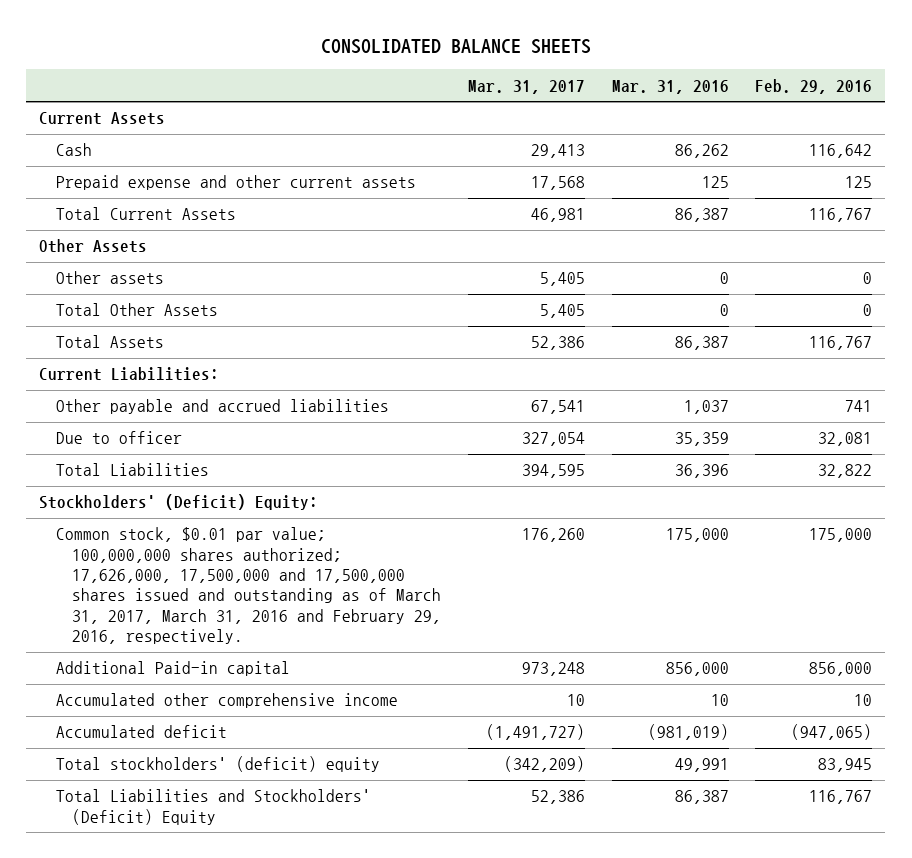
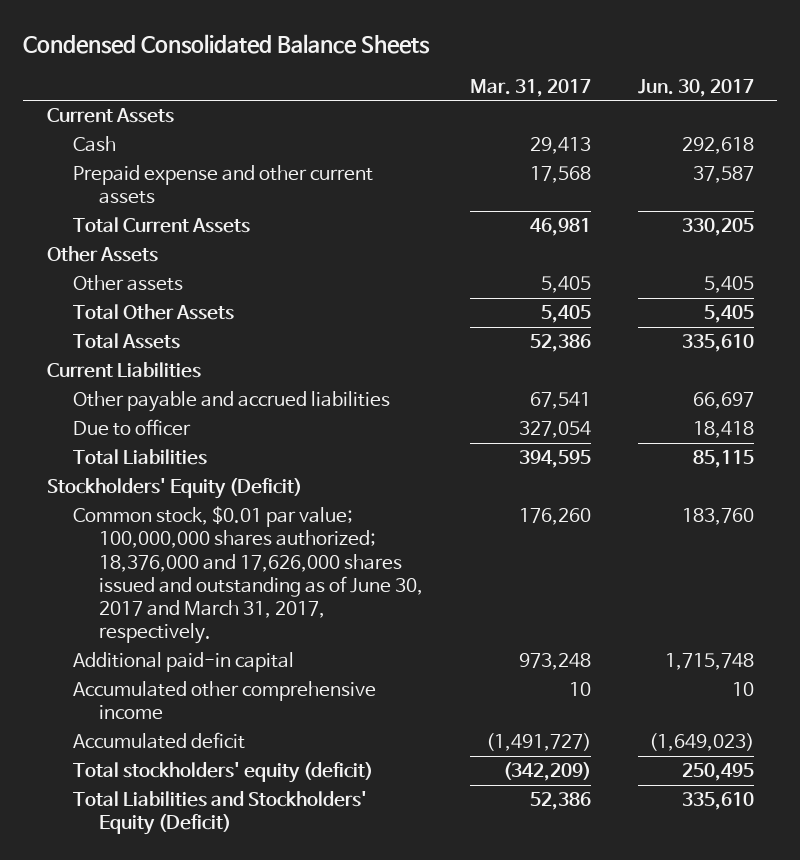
[320,39,591,55] CONSOLIDATED BALANCE SHEETS -> [23,34,431,55] Condensed Consolidated Balance Sheets
[611,79,729,94] Mar. 31, 2016 -> none
[755,78,873,94] Feb. 29, 2016 -> none
none -> [637,78,754,97] Jun. 30, 2017
[39,367,220,382] Current Liabilities: -> [46,362,201,379] Current Liabilities
[39,494,319,511] Stockholders' (Deficit) Equity: -> [46,478,302,500] Stockholders' Equity (Deficit)
[55,527,442,645] Common stock, $0.01 par value; 100,000,000 shares authorized; 17,626,000, 17,500,000 and 17,500,000 shares issued and outstanding as of March 31, 2017, March 31, 2016 and February 29, 2016, respectively. -> [72,506,424,645] Common stock, $0.01 par value; 100,000,000 shares authorized; 18,376,000 and 17,626,000 shares issued and outstanding as of June 30, 2017 and March 31, 2017, respectively.
[55,661,290,677] Additional Paid-in capital -> [72,652,294,673] Additional paid-in capital
[55,756,380,773] Total stockholders' (deficit) equity -> [72,762,373,784] Total stockholders' equity (deficit)
[55,789,371,825] Total Liabilities and Stockholders' (Deficit) Equity -> [72,791,367,836] Total Liabilities and Stockholders' Equity (Deficit)

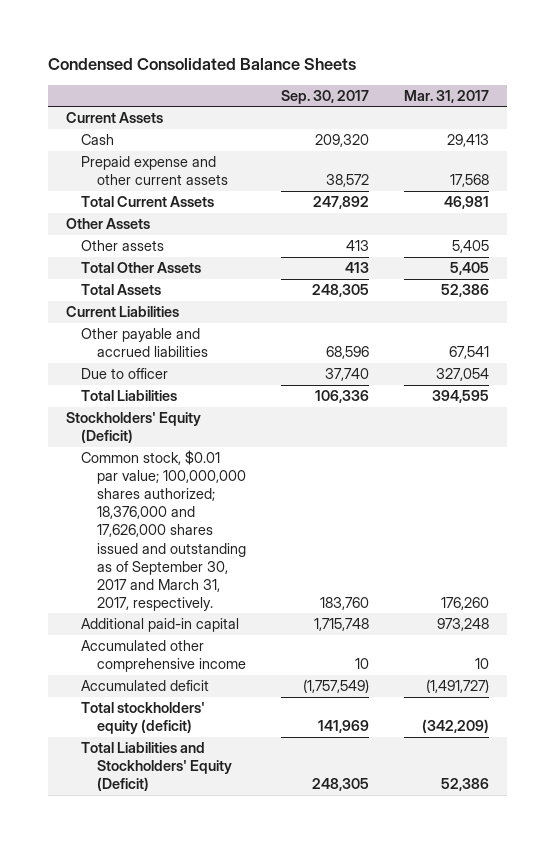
[637,78,754,97] Jun. 30, 2017 -> none
none -> [281,89,370,104] Sep. 30, 2017
[72,506,424,645] Common stock, $0.01 par value; 100,000,000 shares authorized; 18,376,000 and 17,626,000 shares issued and outstanding as of June 30, 2017 and March 31, 2017, respectively. -> [81,450,246,611] Common stock, $0.01 par value; 100,000,000 shares authorized; 18,376,000 and 17,626,000 shares issued and outstanding as of September 30, 2017 and March 31, 2017, respectively.

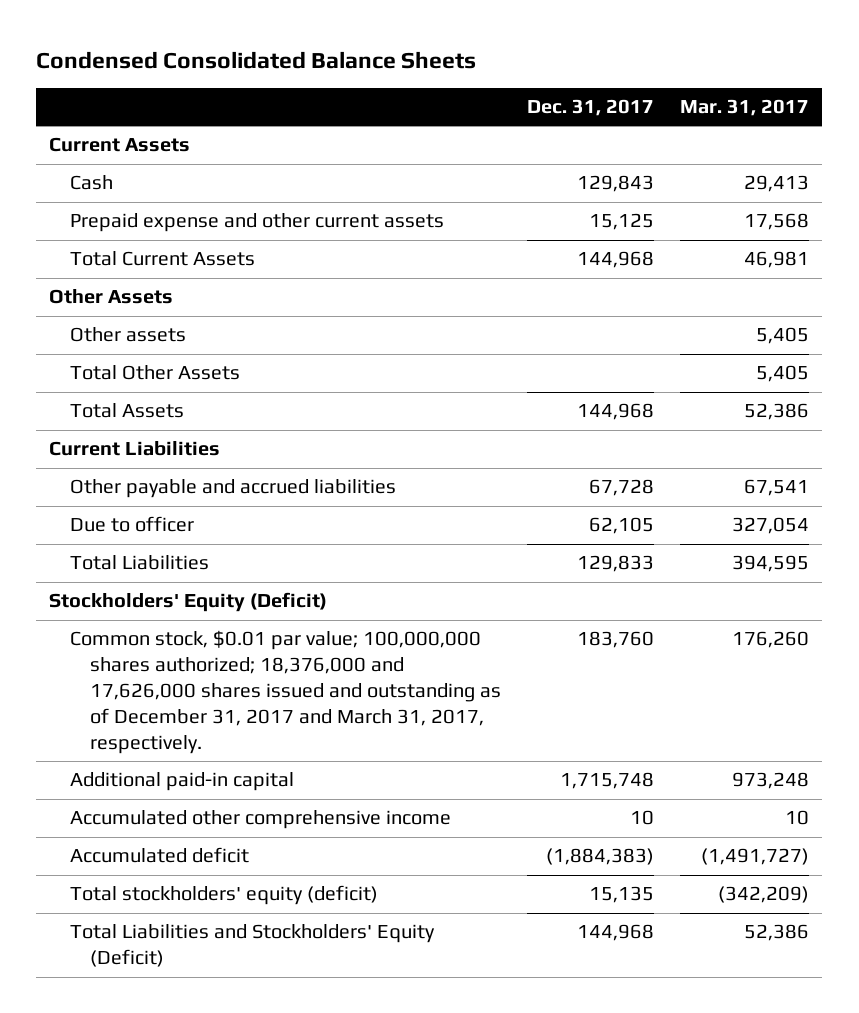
[281,89,370,104] Sep. 30, 2017 -> none
none -> [527,99,655,117] Dec. 31, 2017
[81,450,246,611] Common stock, $0.01 par value; 100,000,000 shares authorized; 18,376,000 and 17,626,000 shares issued and outstanding as of September 30, 2017 and March 31, 2017, respectively. -> [69,630,502,755] Common stock, $0.01 par value; 100,000,000 shares authorized; 18,376,000 and 17,626,000 shares issued and outstanding as of December 31, 2017 and March 31, 2017, respectively.

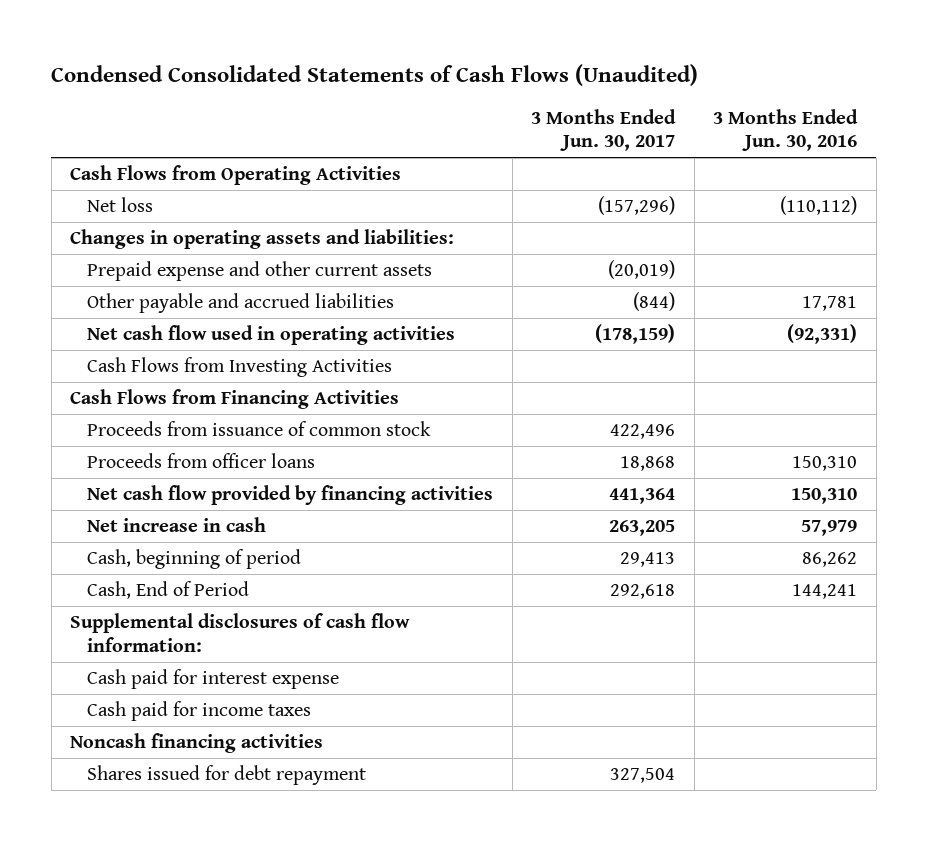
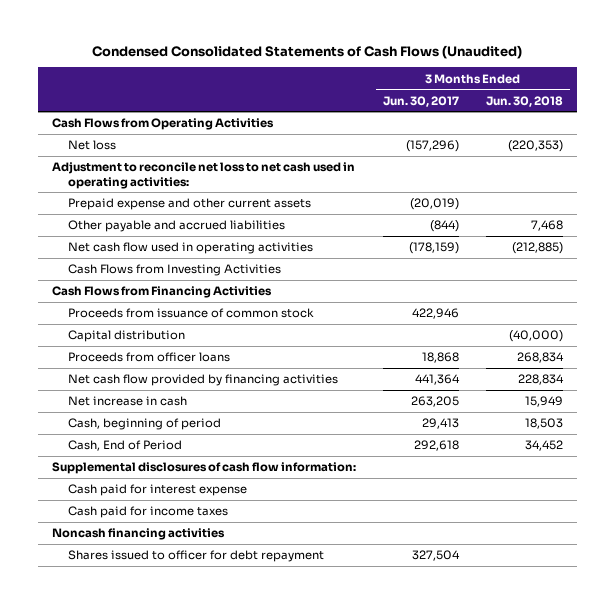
[713,108,859,152] 3 Months Ended Jun. 30, 2016 -> none
none -> [486,95,564,107] Jun. 30, 2018
[70,229,455,250] Changes in operating assets and liabilities: -> none
none -> [51,162,355,189] Adjustment to reconcile net loss to net cash used in operating activities:
[610,424,676,440] 422,496 -> [411,308,459,320] 422,946
none -> [67,330,185,343] Capital distribution
[87,765,367,786] Shares issued for debt repayment -> [67,550,324,563] Shares issued to officer for debt repayment

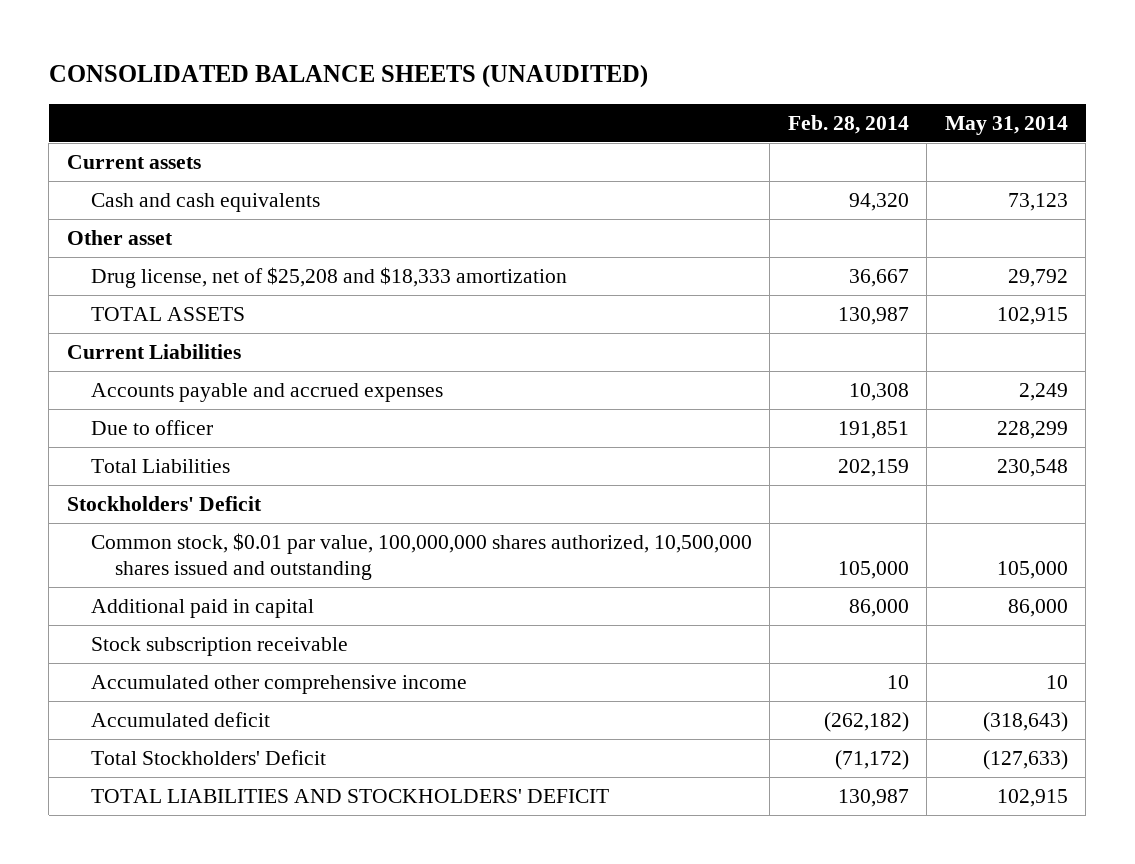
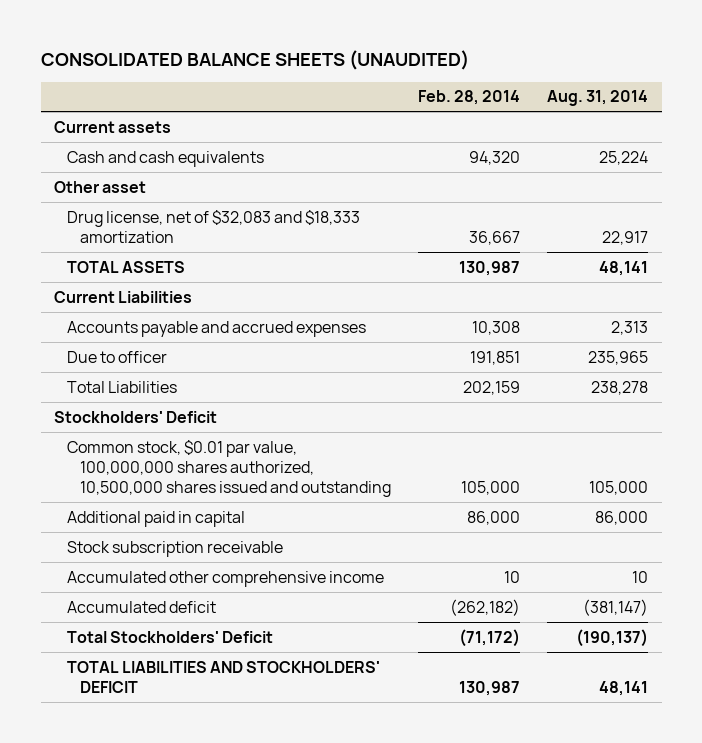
[944,115,1068,135] May 31, 2014 -> none
none -> [547,90,649,107] Aug. 31, 2014
[90,266,567,288] Drug license, net of $25,208 and $18,333 amortization -> [66,209,360,243] Drug license, net of $32,083 and $18,333 amortization

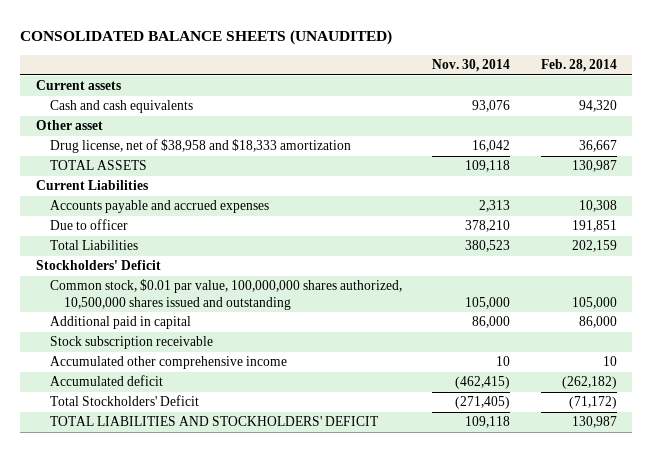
[547,90,649,107] Aug. 31, 2014 -> none
none -> [432,58,511,72] Nov. 30, 2014
[66,209,360,243] Drug license, net of $32,083 and $18,333 amortization -> [50,139,352,154] Drug license, net of $38,958 and $18,333 amortization

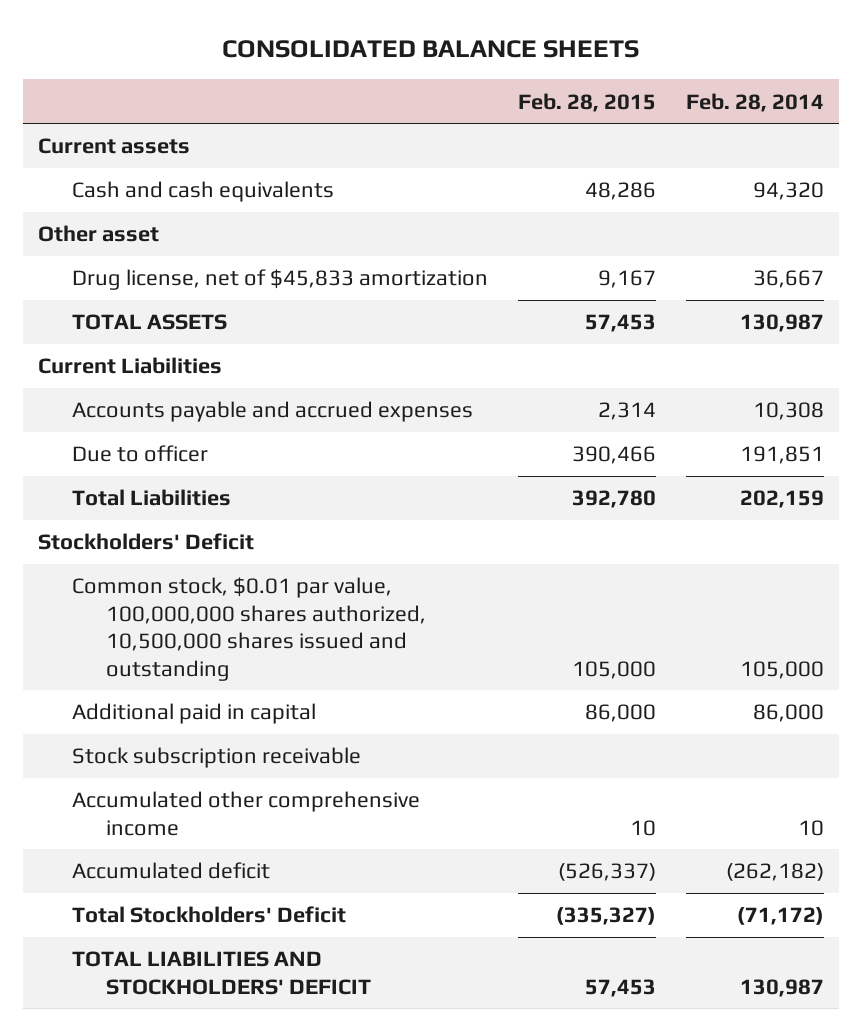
[20,30,393,46] CONSOLIDATED BALANCE SHEETS (UNAUDITED) -> [221,40,639,59] CONSOLIDATED BALANCE SHEETS
[432,58,511,72] Nov. 30, 2014 -> none
none -> [517,92,656,112] Feb. 28, 2015
[50,139,352,154] Drug license, net of $38,958 and $18,333 amortization -> [72,269,489,291] Drug license, net of $45,833 amortization

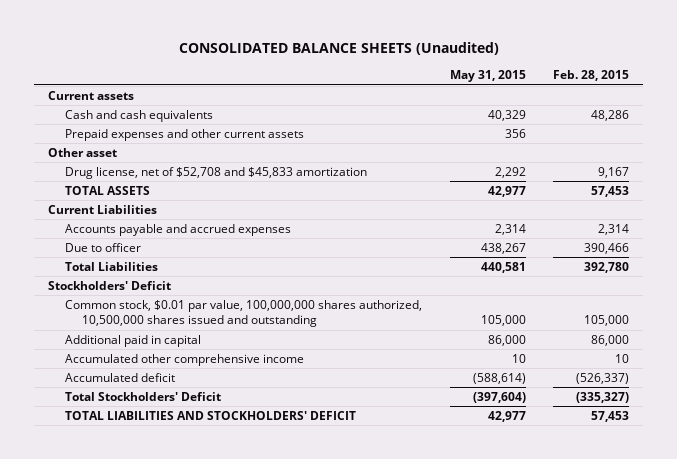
[221,40,639,59] CONSOLIDATED BALANCE SHEETS -> [178,42,499,56] CONSOLIDATED BALANCE SHEETS (Unaudited)
[685,92,824,112] Feb. 28, 2014 -> none
none -> [449,70,526,83] May 31, 2015
none -> [65,128,305,141] Prepaid expenses and other current assets
[72,269,489,291] Drug license, net of $45,833 amortization -> [65,166,368,179] Drug license, net of $52,708 and $45,833 amortization
[72,747,362,769] Stock subscription receivable -> none

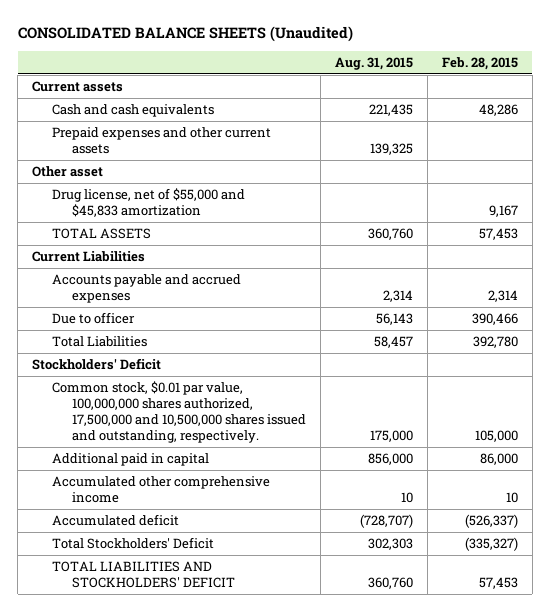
[449,70,526,83] May 31, 2015 -> none
none -> [334,56,413,70] Aug. 31, 2015
[65,166,368,179] Drug license, net of $52,708 and $45,833 amortization -> [52,188,246,218] Drug license, net of $55,000 and $45,833 amortization
[65,299,423,328] Common stock, $0.01 par value, 100,000,000 shares authorized, 10,500,000 shares issued and outstanding -> [52,381,306,444] Common stock, $0.01 par value, 100,000,000 shares authorized, 17,500,000 and 10,500,000 shares issued and outstanding, respectively.

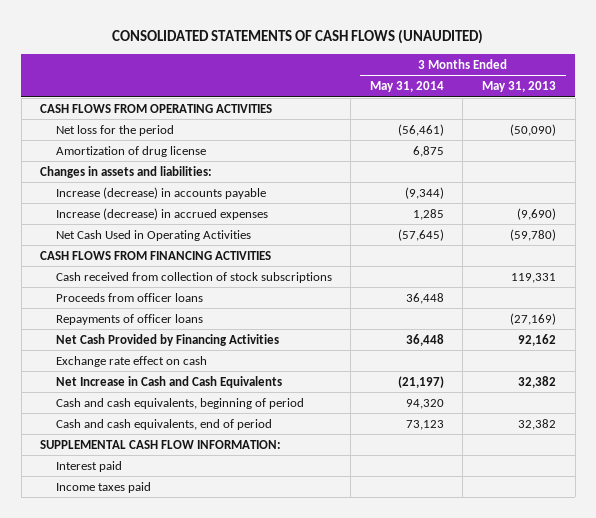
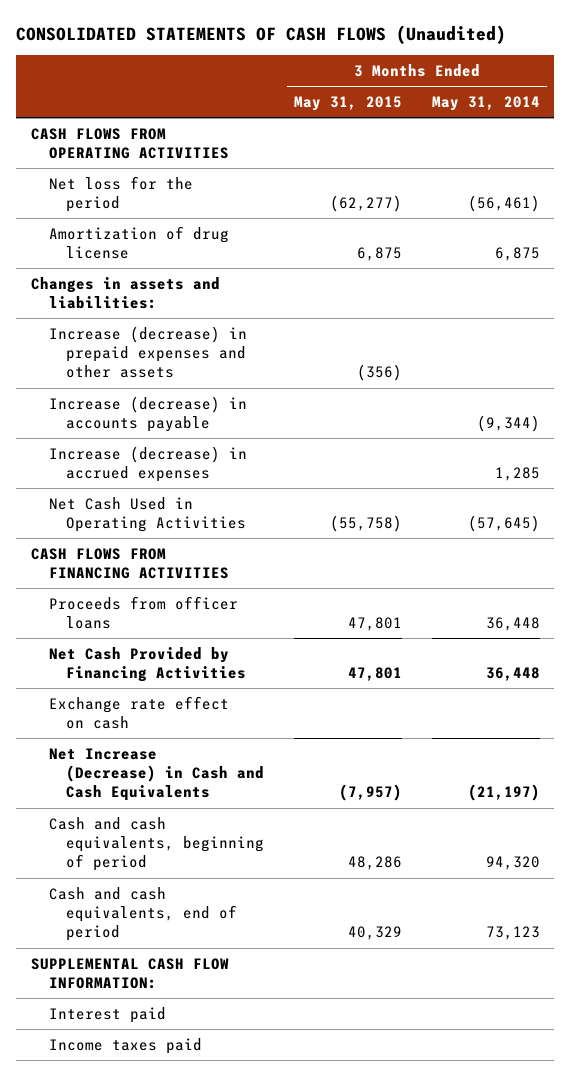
[112,29,484,45] CONSOLIDATED STATEMENTS OF CASH FLOWS (UNAUDITED) -> [16,24,507,44] CONSOLIDATED STATEMENTS OF CASH FLOWS (Unaudited)
[481,81,556,93] May 31, 2013 -> none
none -> [293,95,402,111] May 31, 2015
none -> [48,325,247,379] Increase (decrease) in prepaid expenses and other assets
[55,271,332,283] Cash received from collection of stock subscriptions -> none
[55,313,203,325] Repayments of officer loans -> none
[55,375,282,388] Net Increase in Cash and Cash Equivalents -> [48,747,265,802] Net Increase (Decrease) in Cash and Cash Equivalents

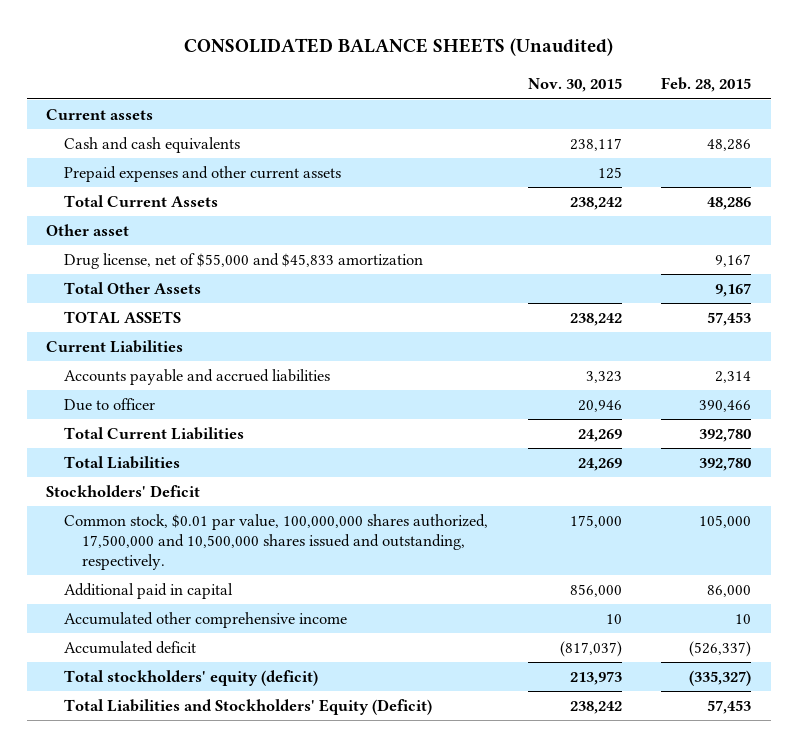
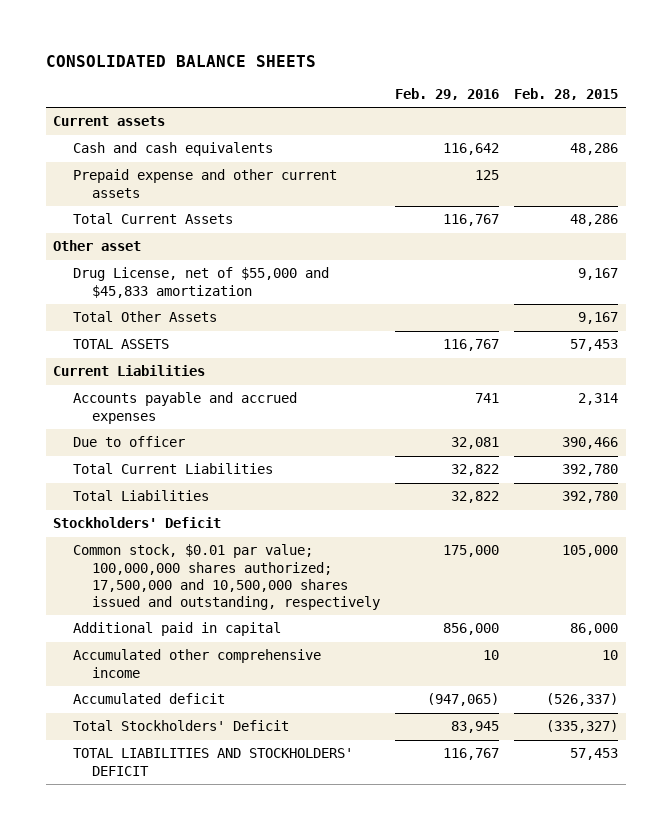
[183,38,613,57] CONSOLIDATED BALANCE SHEETS (Unaudited) -> [45,54,316,67] CONSOLIDATED BALANCE SHEETS
[527,78,622,93] Nov. 30, 2015 -> none
none -> [395,87,500,100] Feb. 29, 2016
[64,166,342,183] Prepaid expenses and other current assets -> [72,169,337,198] Prepaid expense and other current assets
[64,253,424,270] Drug license, net of $55,000 and $45,833 amortization -> [72,267,329,298] Drug License, net of $55,000 and $45,833 amortization
[64,369,331,386] Accounts payable and accrued liabilities -> [72,392,297,424] Accounts payable and accrued expenses
[64,514,489,571] Common stock, $0.01 par value, 100,000,000 shares authorized, 17,500,000 and 10,500,000 shares issued and outstanding, respectively. -> [72,544,381,610] Common stock, $0.01 par value; 100,000,000 shares authorized; 17,500,000 and 10,500,000 shares issued and outstanding, respectively
[64,670,319,687] Total stockholders' equity (deficit) -> [72,720,289,732] Total Stockholders' Deficit
[64,699,433,716] Total Liabilities and Stockholders' Equity (Deficit) -> [72,748,353,776] TOTAL LIABILITIES AND STOCKHOLDERS' DEFICIT

